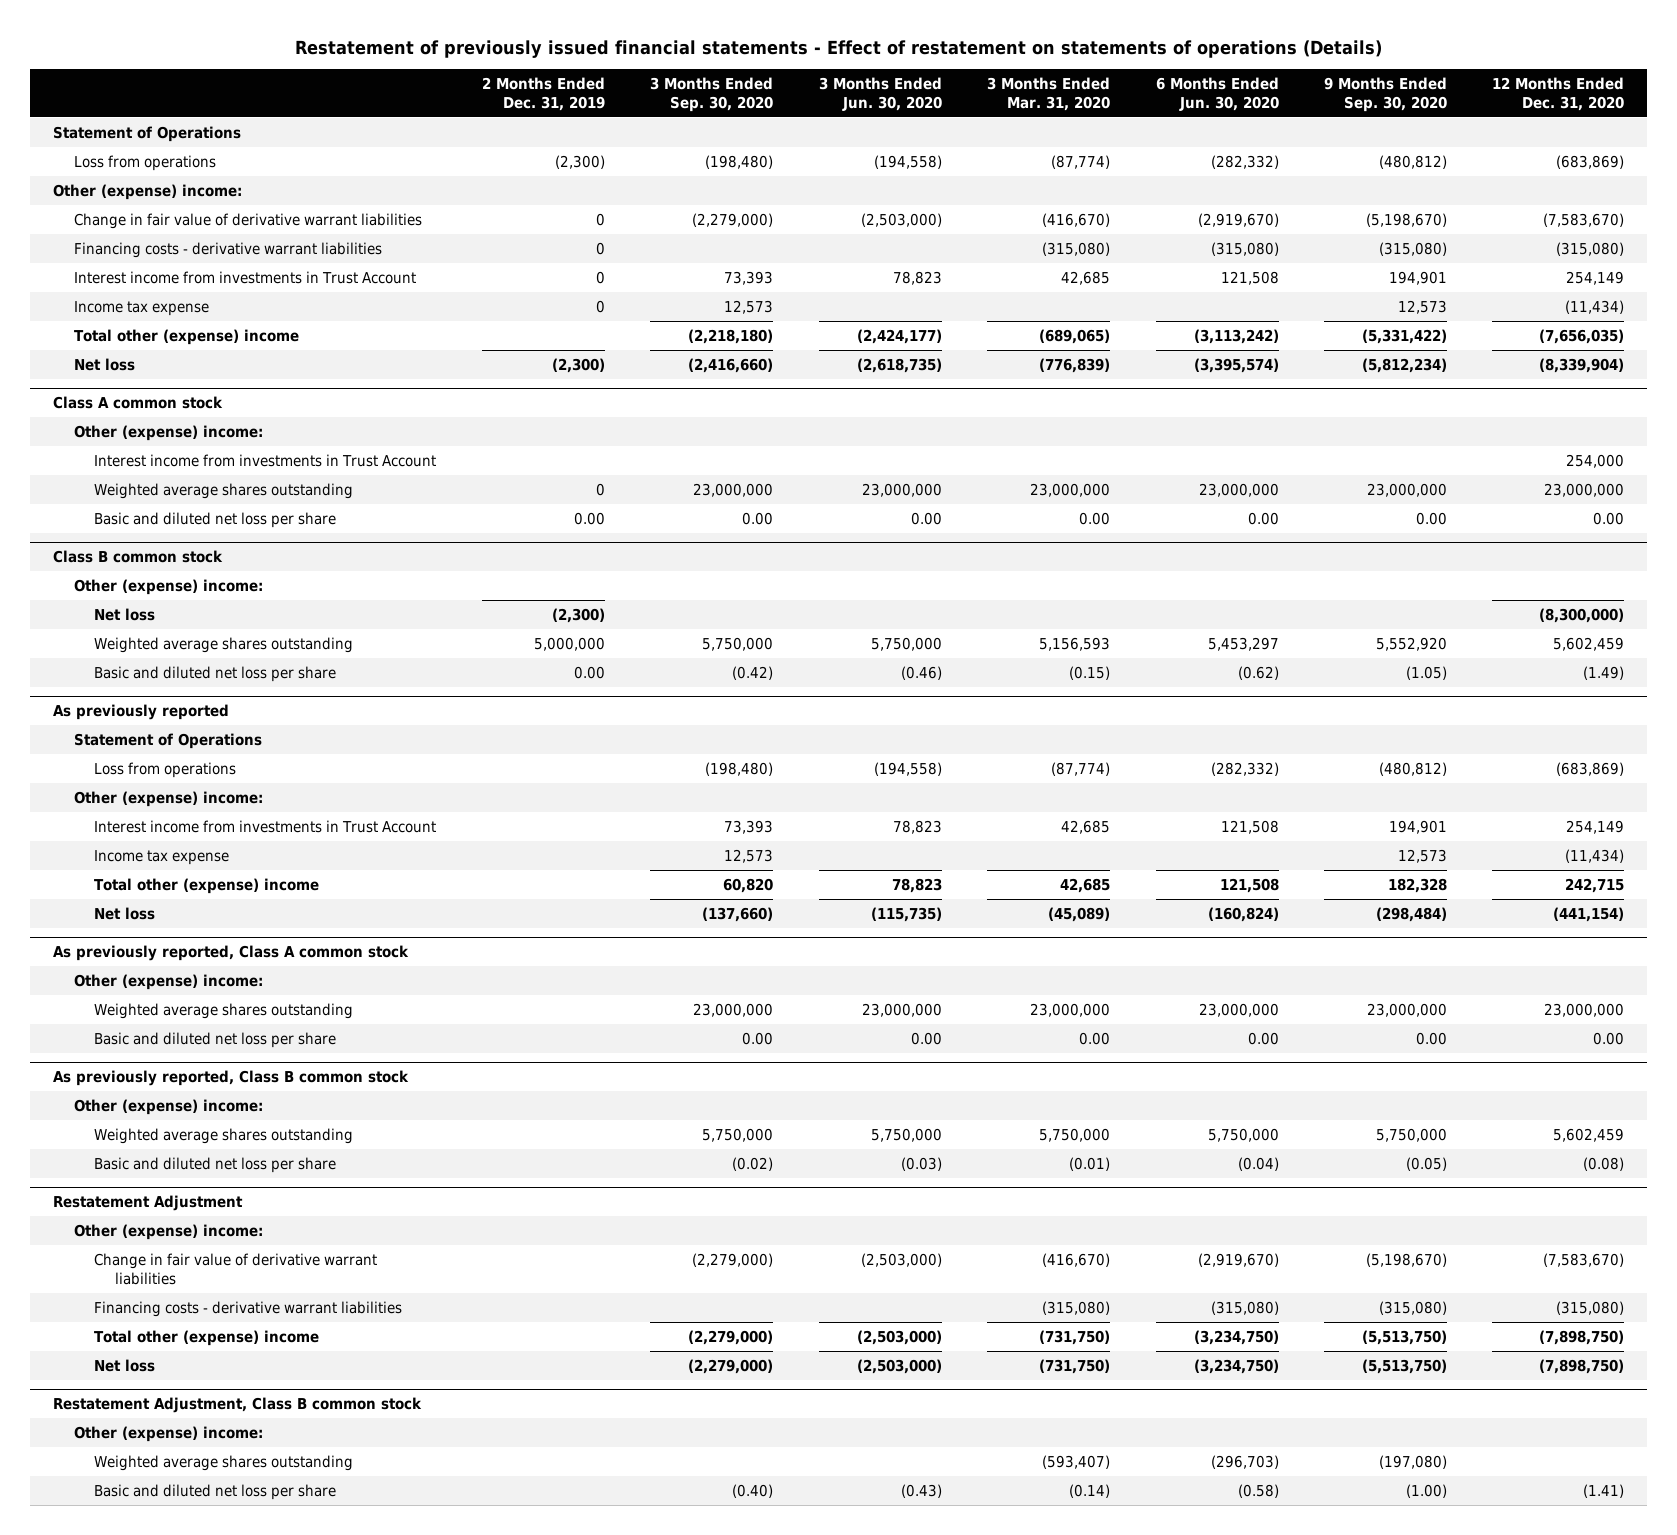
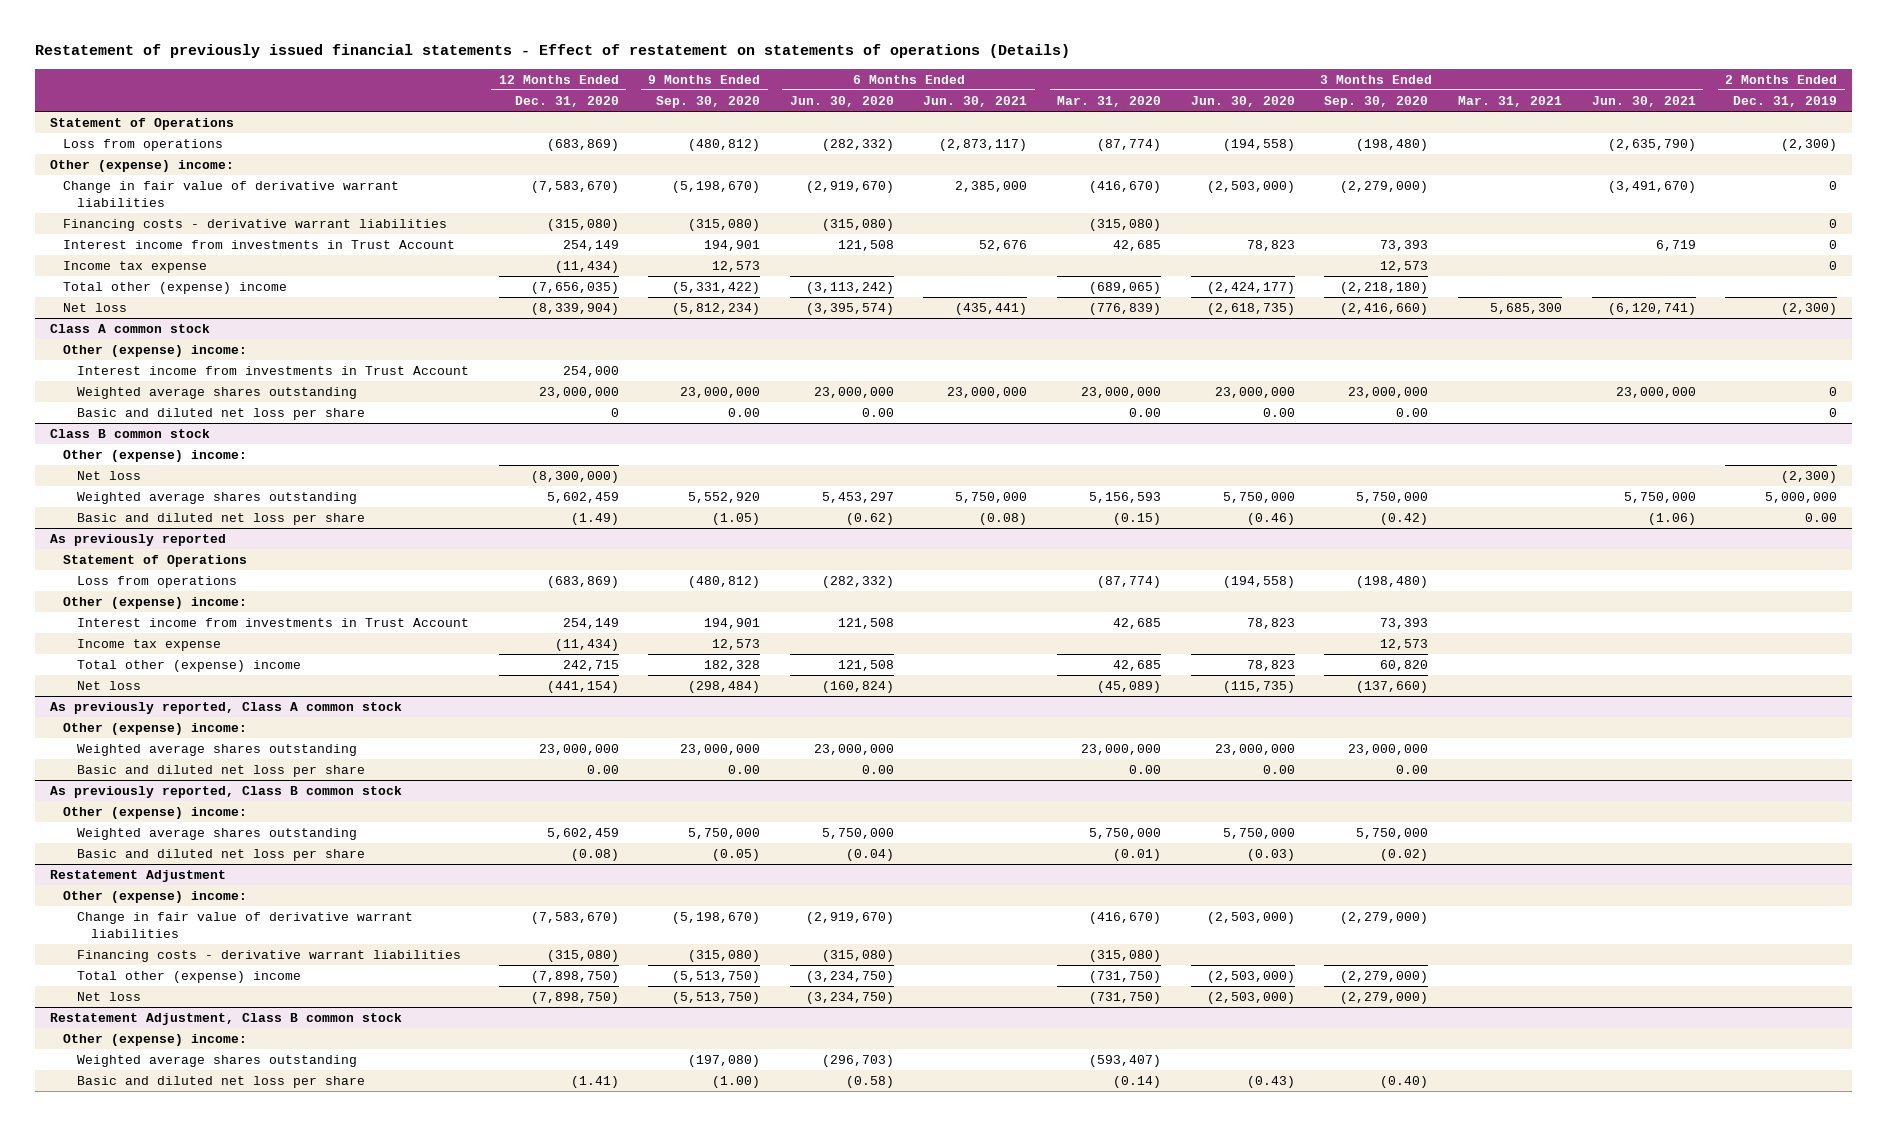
none -> [923,96,1028,108] Jun. 30, 2021
none -> [1458,96,1563,108] Mar. 31, 2021
none -> [1591,96,1696,108] Jun. 30, 2021
[573,511,605,525] 0.00 -> [1829,408,1838,418] 0
[1593,511,1625,525] 0.00 -> [610,408,619,418] 0

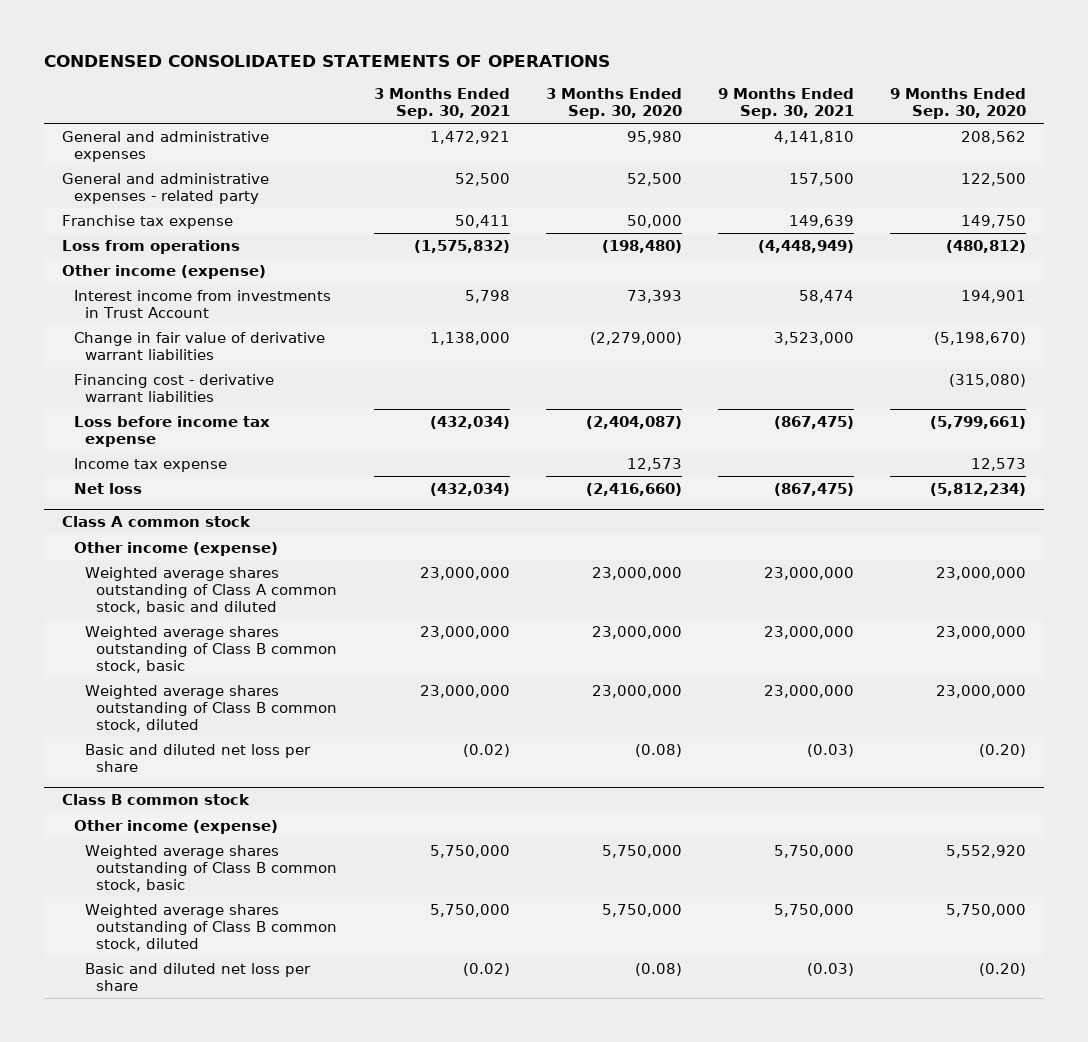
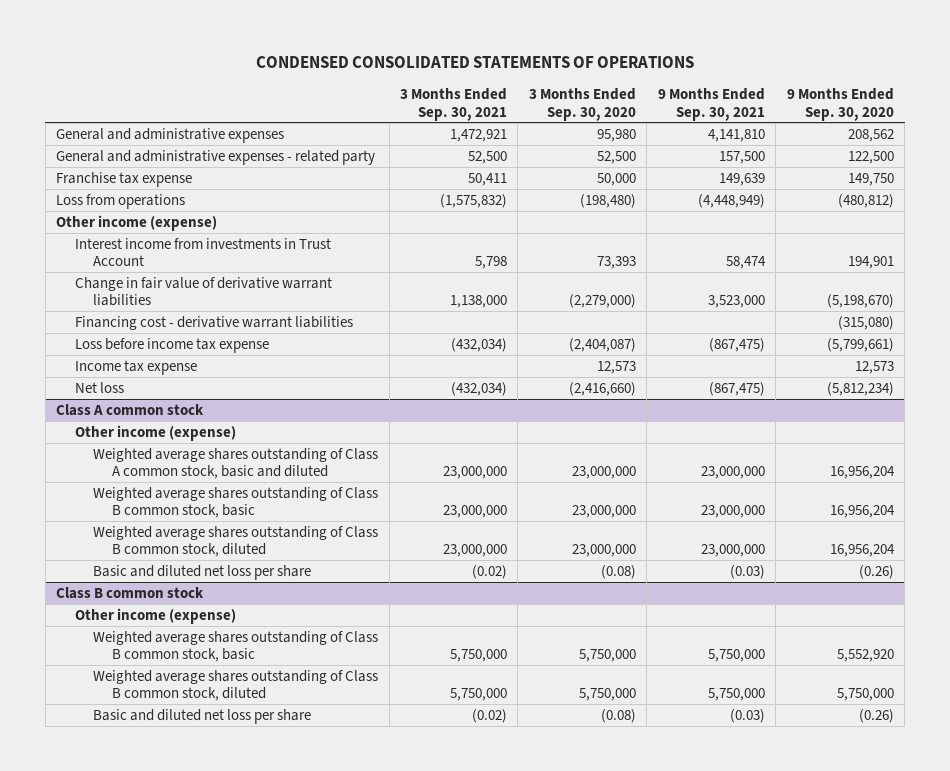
[936,566,1027,580] 23,000,000 -> [829,466,895,480] 16,956,204
[936,625,1027,639] 23,000,000 -> [829,505,895,519] 16,956,204
[936,684,1027,698] 23,000,000 -> [829,544,895,558] 16,956,204
[979,743,1027,757] (0.20) -> [858,564,894,579] (0.26)
[979,962,1027,976] (0.20) -> [858,708,894,723] (0.26)

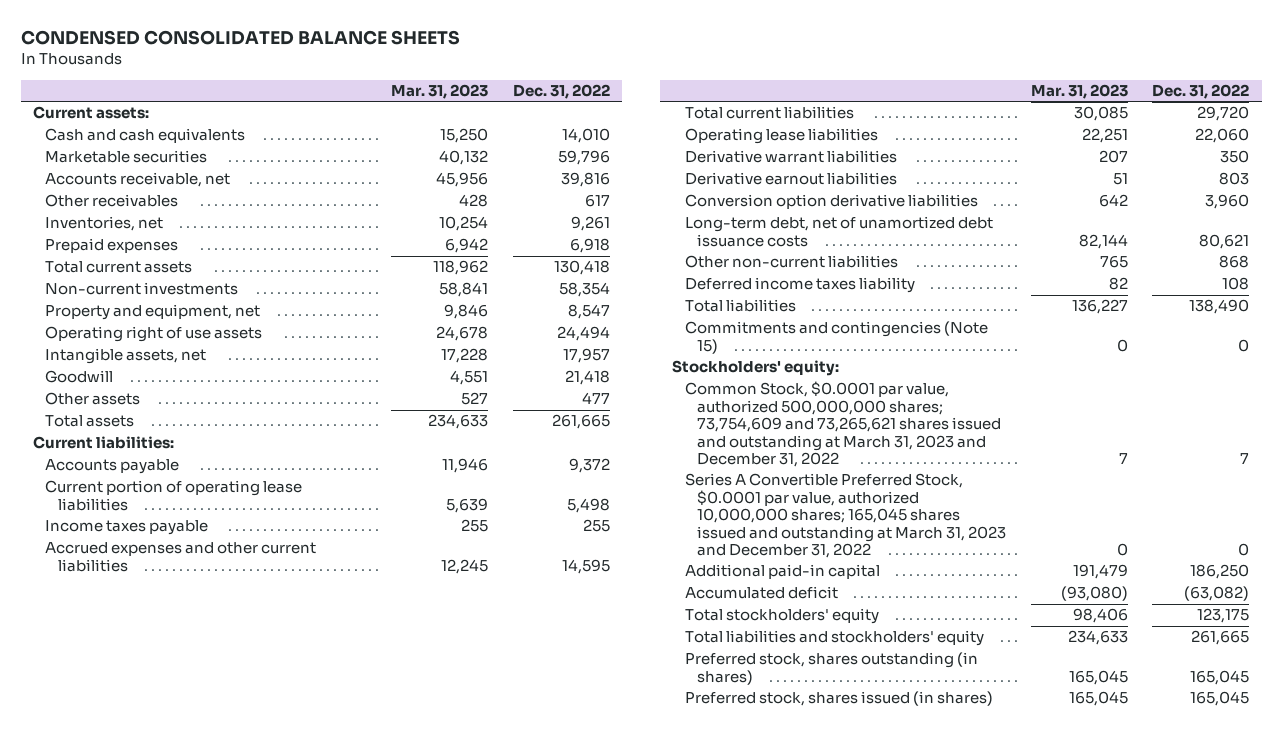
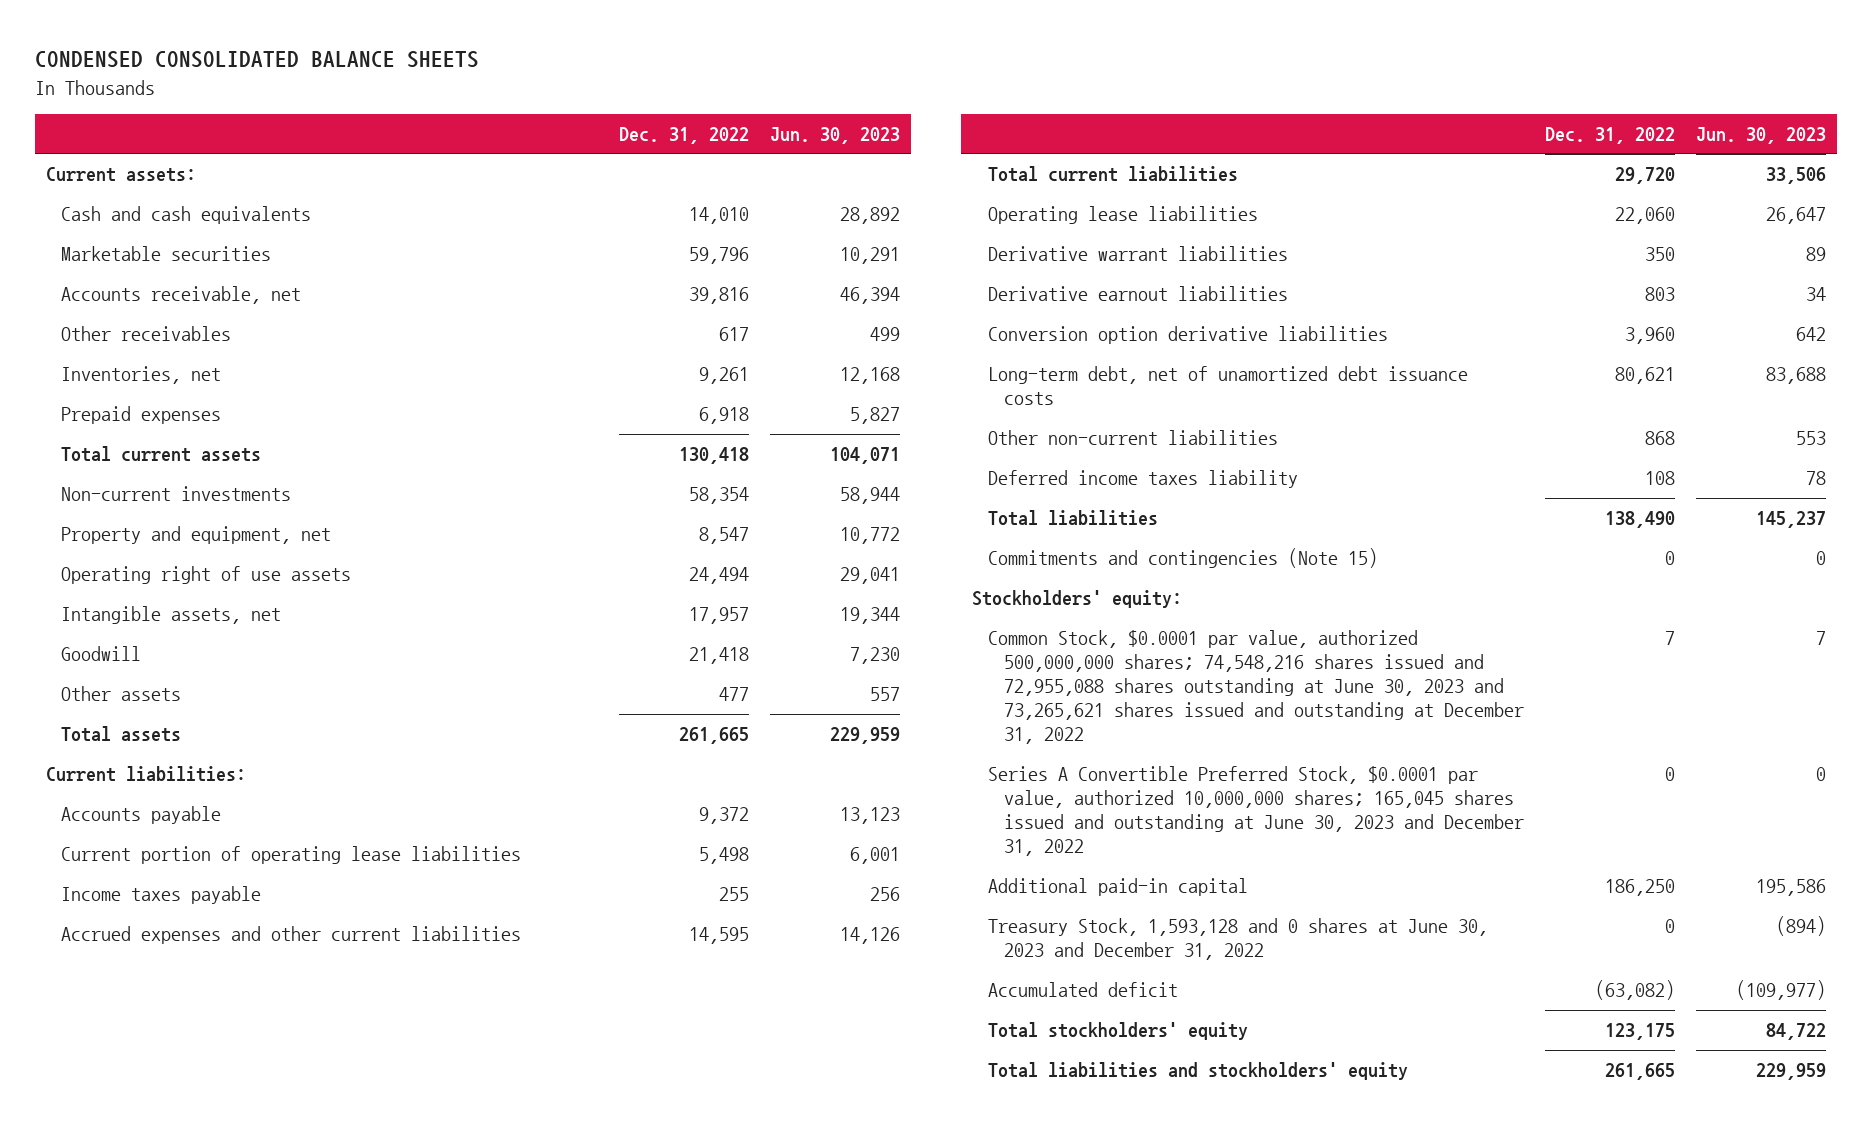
[391,83,489,99] Mar. 31, 2023 -> none
none -> [769,127,900,145] Jun. 30, 2023
[684,381,1001,468] Common Stock, $0.0001 par value, authorized 500,000,000 shares; 73,754,609 and 73,265,621 shares issued and outstanding at March 31, 2023 and December 31, 2022 -> [987,630,1524,745] Common Stock, $0.0001 par value, authorized 500,000,000 shares; 74,548,216 shares issued and 72,955,088 shares outstanding at June 30, 2023 and 73,265,621 shares issued and outstanding at December 31, 2022
[684,473,1006,559] Series A Convertible Preferred Stock, $0.0001 par value, authorized 10,000,000 shares; 165,045 shares issued and outstanding at March 31, 2023 and December 31, 2022 -> [987,766,1524,857] Series A Convertible Preferred Stock, $0.0001 par value, authorized 10,000,000 shares; 165,045 shares issued and outstanding at June 30, 2023 and December 31, 2022
none -> [987,918,1488,961] Treasury Stock, 1,593,128 and 0 shares at June 30, 2023 and December 31, 2022
[684,652,978,685] Preferred stock, shares outstanding (in shares) -> none
[684,691,993,707] Preferred stock, shares issued (in shares) -> none

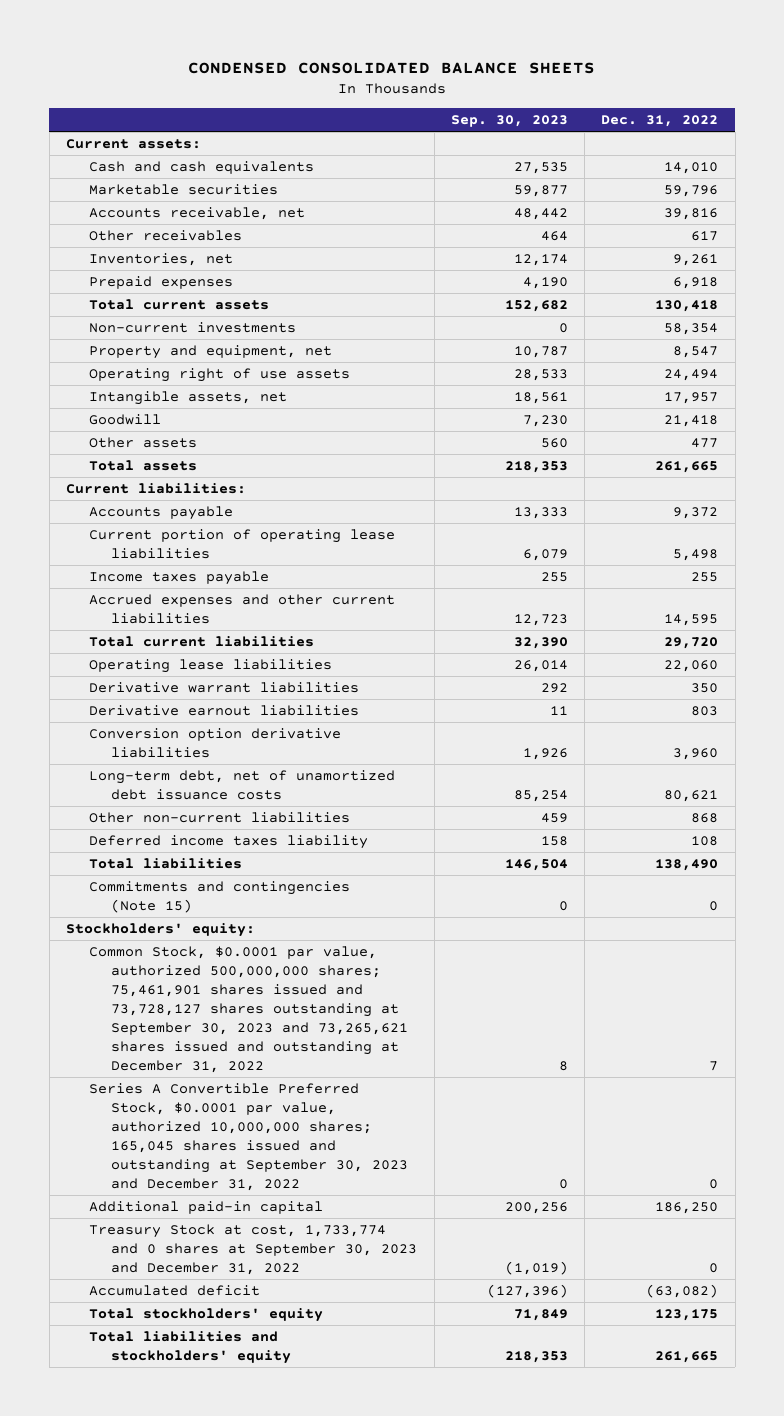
[769,127,900,145] Jun. 30, 2023 -> none
none -> [450,115,568,128] Sep. 30, 2023
[987,630,1524,745] Common Stock, $0.0001 par value, authorized 500,000,000 shares; 74,548,216 shares issued and 72,955,088 shares outstanding at June 30, 2023 and 73,265,621 shares issued and outstanding at December 31, 2022 -> [88,946,409,1073] Common Stock, $0.0001 par value, authorized 500,000,000 shares; 75,461,901 shares issued and 73,728,127 shares outstanding at September 30, 2023 and 73,265,621 shares issued and outstanding at December 31, 2022
[987,766,1524,857] Series A Convertible Preferred Stock, $0.0001 par value, authorized 10,000,000 shares; 165,045 shares issued and outstanding at June 30, 2023 and December 31, 2022 -> [88,1083,409,1191] Series A Convertible Preferred Stock, $0.0001 par value, authorized 10,000,000 shares; 165,045 shares issued and outstanding at September 30, 2023 and December 31, 2022
[987,918,1488,961] Treasury Stock, 1,593,128 and 0 shares at June 30, 2023 and December 31, 2022 -> [88,1224,418,1276] Treasury Stock at cost, 1,733,774 and 0 shares at September 30, 2023 and December 31, 2022

